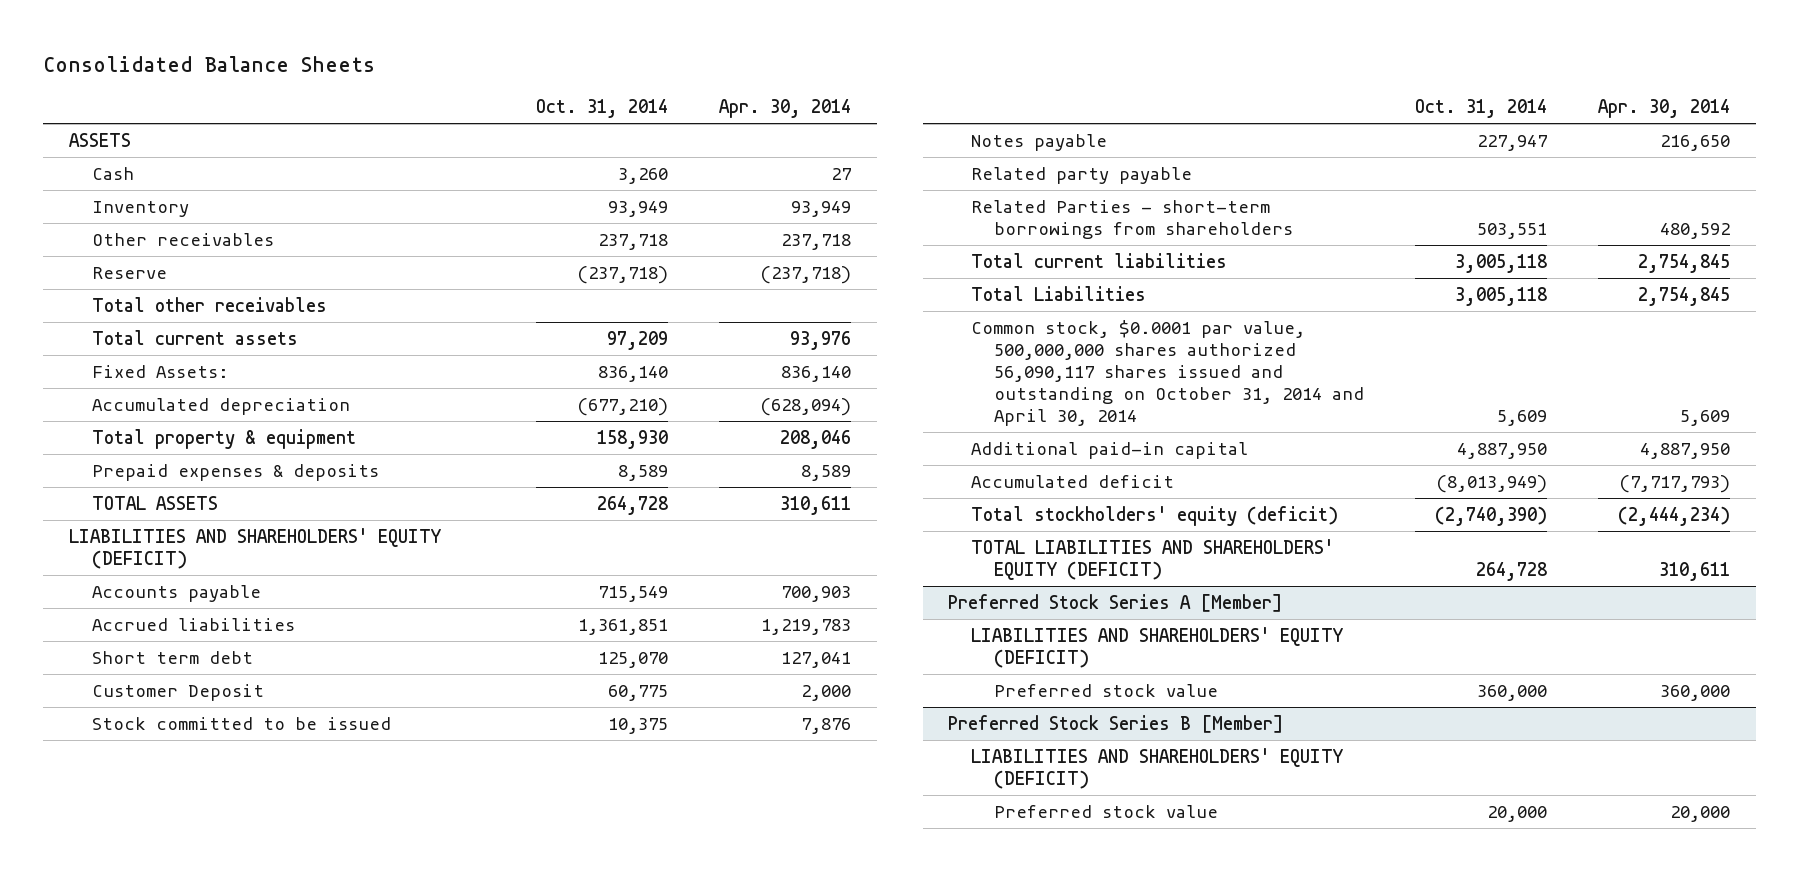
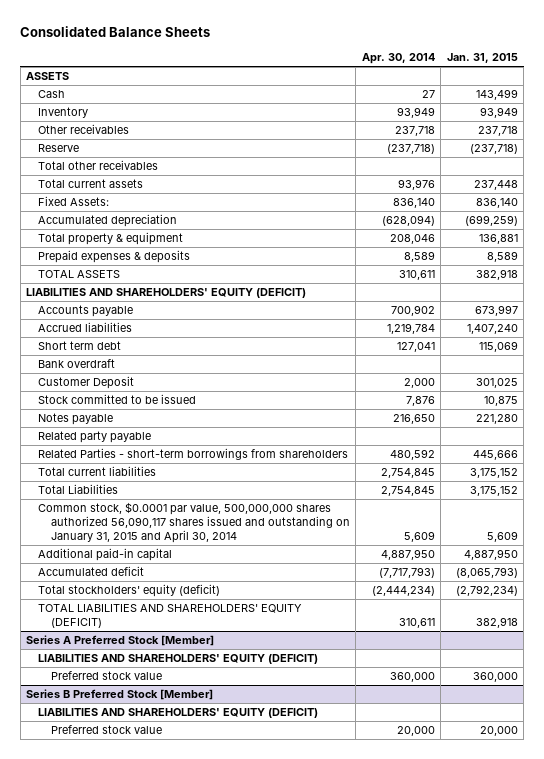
[535,98,668,118] Oct. 31, 2014 -> none
none -> [446,53,518,64] Jan. 31, 2015
[781,585,852,602] 700,903 -> [390,305,435,317] 700,902
[761,618,852,635] 1,219,783 -> [386,323,435,335] 1,219,784
none -> [38,359,116,369] Bank overdraft
[970,319,1364,426] Common stock, $0.0001 par value, 500,000,000 shares authorized 56,090,117 shares issued and outstanding on October 31, 2014 and April 30, 2014 -> [38,502,350,543] Common stock, $0.0001 par value, 500,000,000 shares authorized 56,090,117 shares issued and outstanding on January 31, 2015 and April 30, 2014
[948,593,1283,612] Preferred Stock Series A [Member] -> [26,635,215,647] Series A Preferred Stock [Member]
[948,714,1284,733] Preferred Stock Series B [Member] -> [26,689,214,701] Series B Preferred Stock [Member]

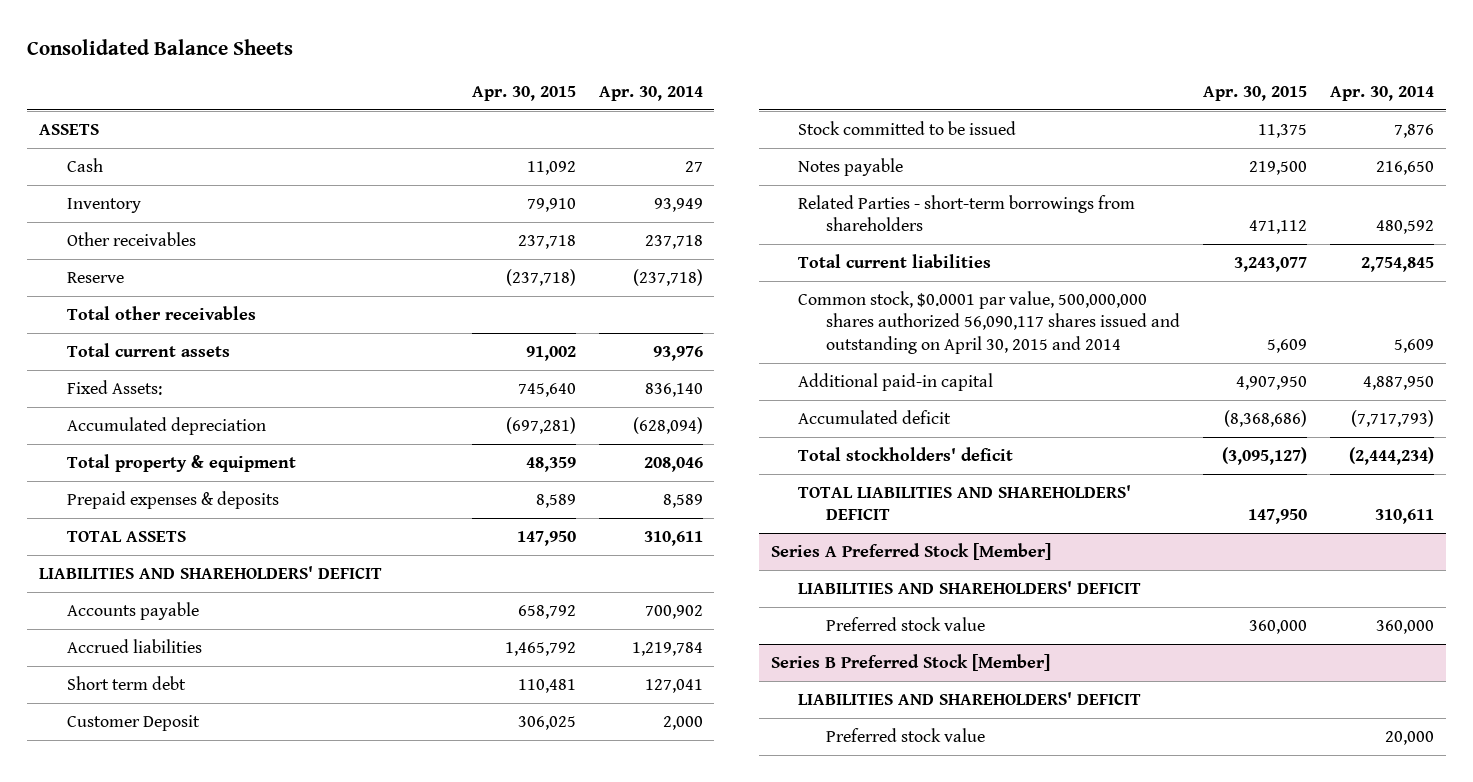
[446,53,518,64] Jan. 31, 2015 -> none
none -> [471,85,576,101] Apr. 30, 2015
[26,288,307,299] LIABILITIES AND SHAREHOLDERS' EQUITY (DEFICIT) -> [38,565,382,579] LIABILITIES AND SHAREHOLDERS' DEFICIT
[38,359,116,369] Bank overdraft -> none
[38,431,152,444] Related party payable -> none
[38,484,119,495] Total Liabilities -> none
[38,502,350,543] Common stock, $0.0001 par value, 500,000,000 shares authorized 56,090,117 shares issued and outstanding on January 31, 2015 and April 30, 2014 -> [798,290,1181,354] Common stock, $0.0001 par value, 500,000,000 shares authorized 56,090,117 shares issued and outstanding on April 30, 2015 and 2014
[38,584,221,598] Total stockholders' equity (deficit) -> [798,446,1014,461] Total stockholders' deficit
[38,604,303,628] TOTAL LIABILITIES AND SHAREHOLDERS' EQUITY (DEFICIT) -> [798,484,1132,521] TOTAL LIABILITIES AND SHAREHOLDERS' DEFICIT
[38,654,319,665] LIABILITIES AND SHAREHOLDERS' EQUITY (DEFICIT) -> [798,580,1142,594] LIABILITIES AND SHAREHOLDERS' DEFICIT
[38,708,319,719] LIABILITIES AND SHAREHOLDERS' EQUITY (DEFICIT) -> [798,691,1142,705] LIABILITIES AND SHAREHOLDERS' DEFICIT

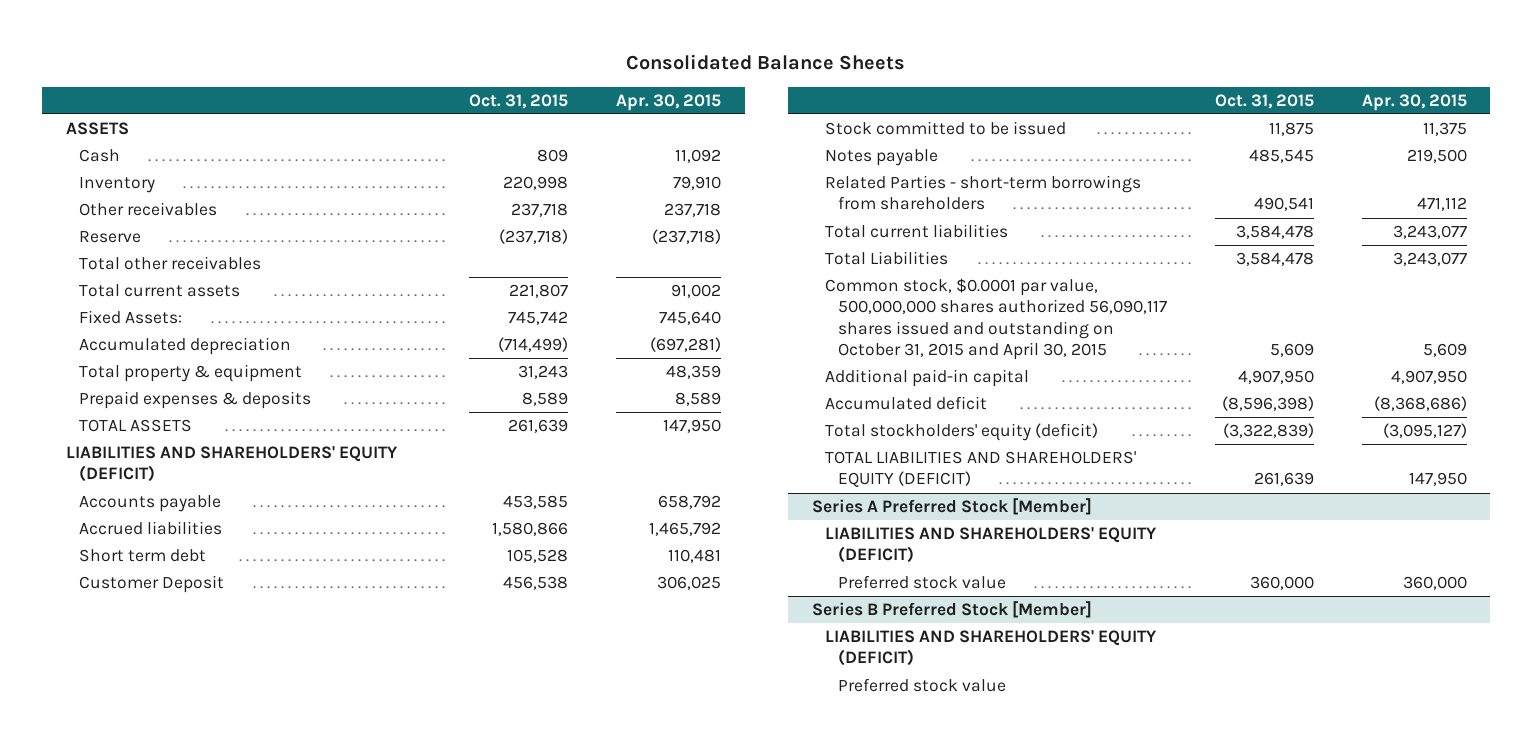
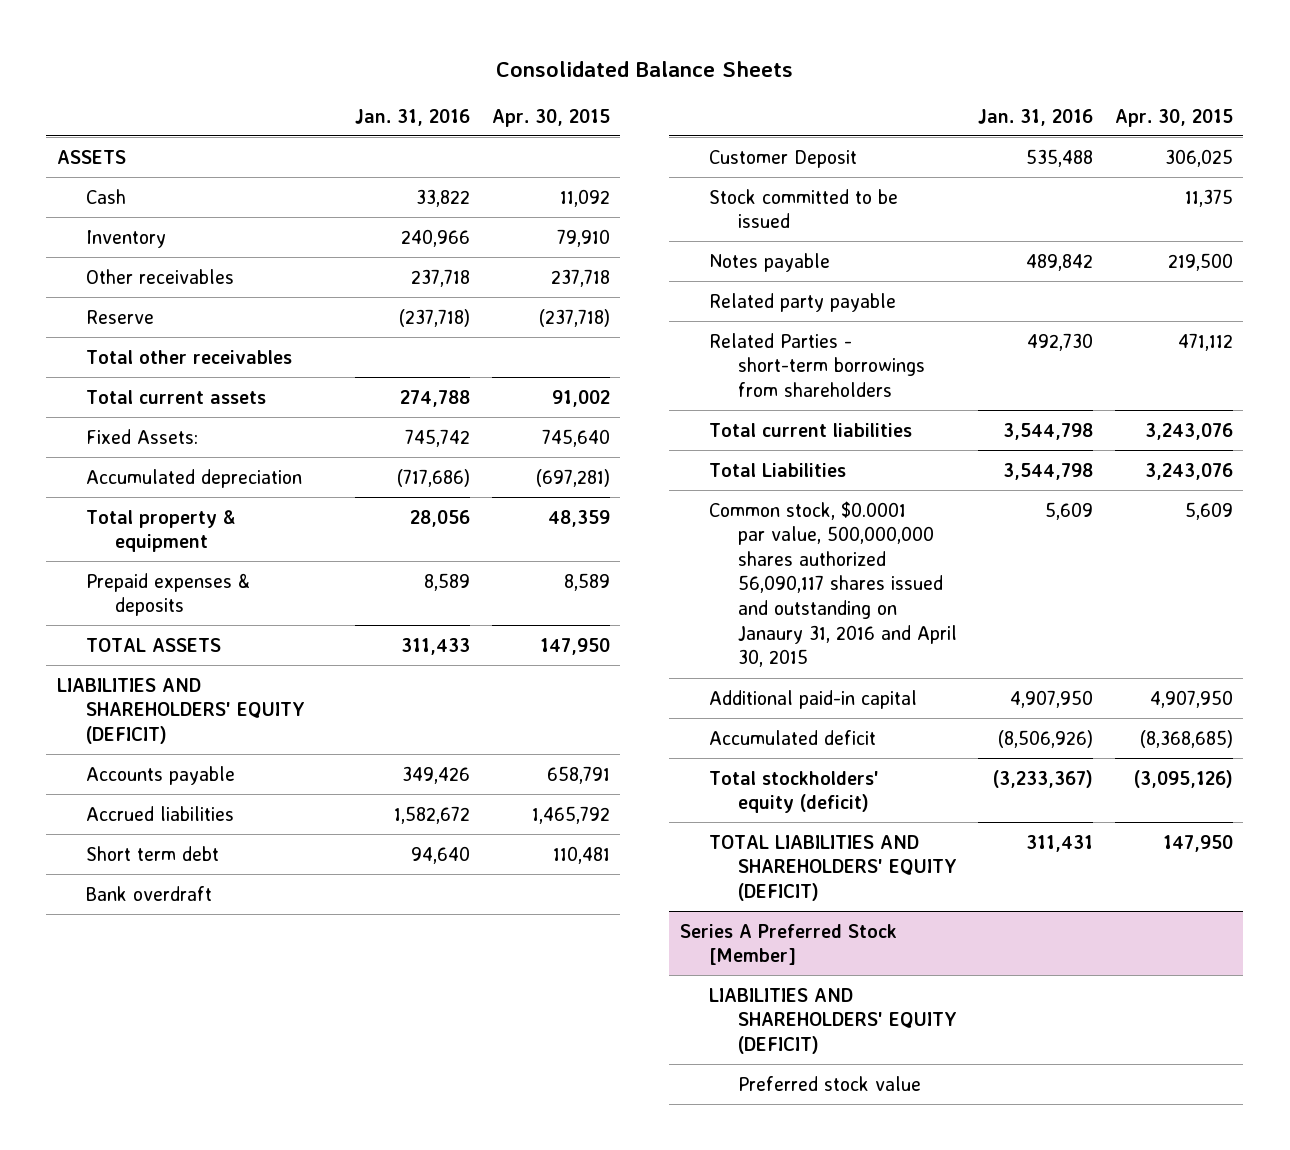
[468,93,568,109] Oct. 31, 2015 -> none
none -> [355,108,471,126] Jan. 31, 2016
[657,495,721,510] 658,792 -> [546,765,610,784] 658,791
none -> [85,885,212,901] Bank overdraft
none -> [708,292,896,312] Related party payable
[1392,225,1467,240] 3,243,077 -> [1144,422,1233,440] 3,243,076
[1392,252,1467,267] 3,243,077 -> [1144,462,1233,480] 3,243,076
[824,278,1167,361] Common stock, $0.0001 par value, 500,000,000 shares authorized 56,090,117 shares issued and outstanding on October 31, 2015 and April 30, 2015 -> [708,500,957,668] Common stock, $0.0001 par value, 500,000,000 shares authorized 56,090,117 shares issued and outstanding on Janaury 31, 2016 and April 30, 2015
[1373,396,1467,412] (8,368,686) -> [1139,729,1233,748] (8,368,685)
[1382,423,1467,439] (3,095,127) -> [1133,769,1233,788] (3,095,126)
[837,575,1006,590] Preferred stock value -> none
[811,601,1092,619] Series B Preferred Stock [Member] -> none
[824,630,1157,667] LIABILITIES AND SHAREHOLDERS' EQUITY (DEFICIT) -> none

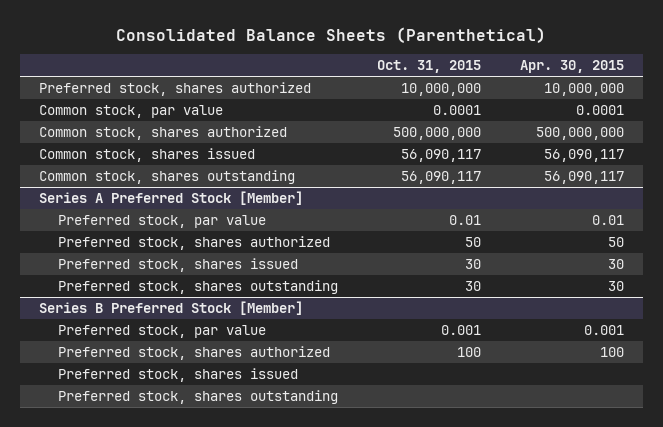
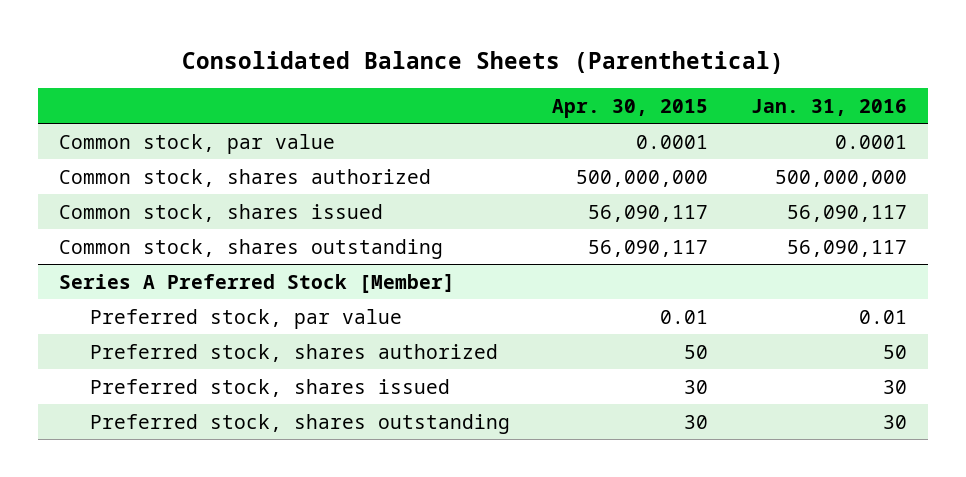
[376,60,481,74] Oct. 31, 2015 -> none
none -> [750,98,907,116] Jan. 31, 2016
[39,81,312,96] Preferred stock, shares authorized -> none
[39,300,304,315] Series B Preferred Stock [Member] -> none
[57,324,266,338] Preferred stock, par value -> none
[57,345,330,360] Preferred stock, shares authorized -> none
[57,367,298,382] Preferred stock, shares issued -> none
[57,389,338,404] Preferred stock, shares outstanding -> none

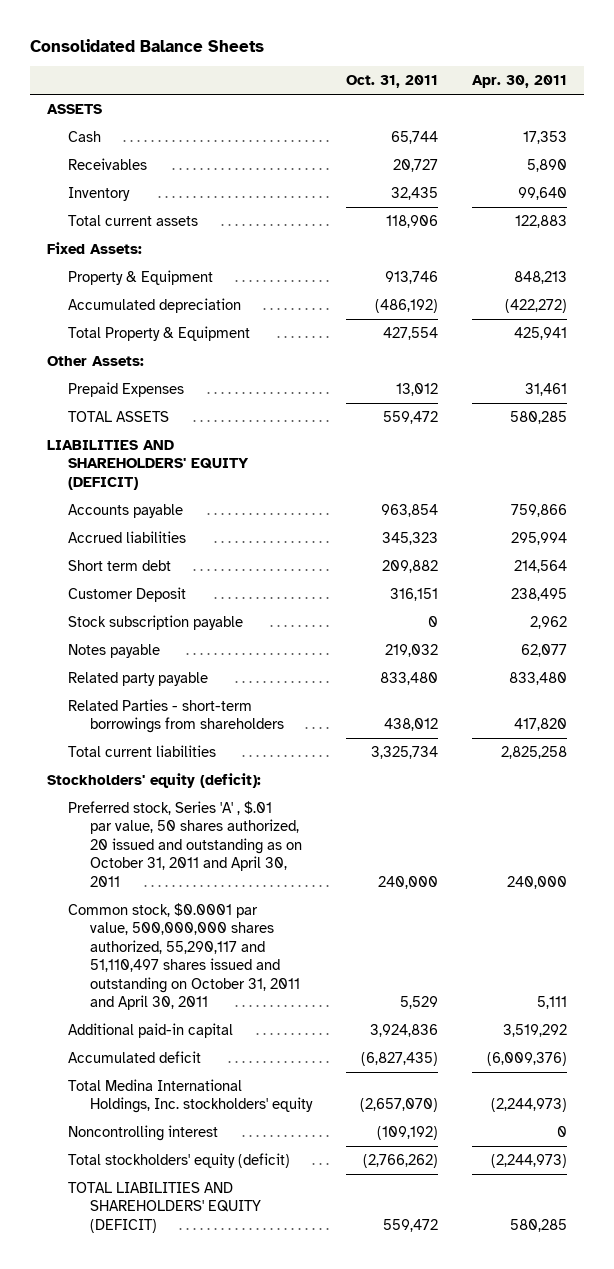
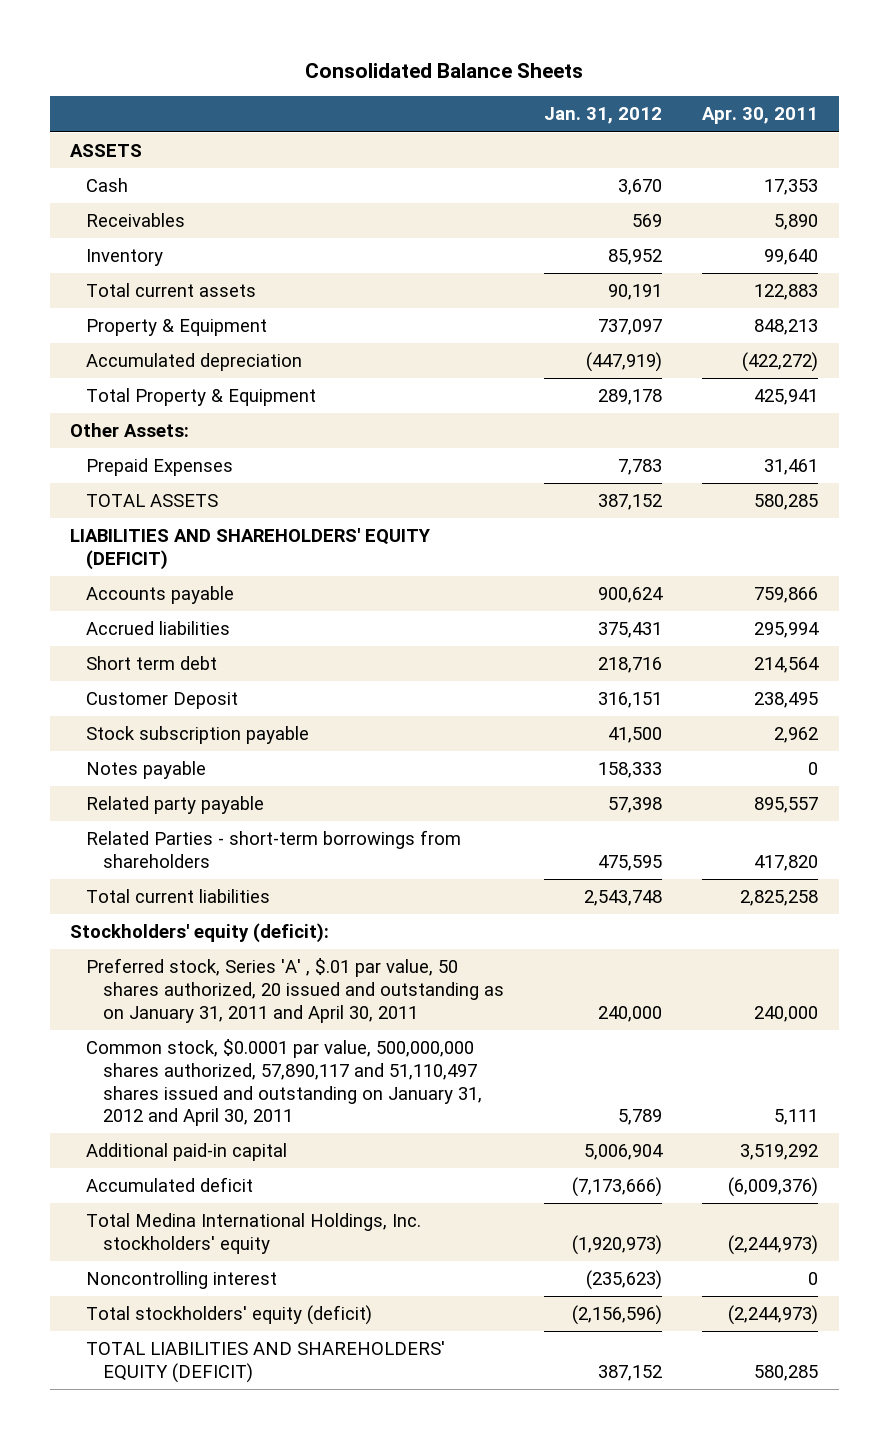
[345,75,438,89] Oct. 31, 2011 -> none
none -> [543,107,662,125] Jan. 31, 2012
[46,241,142,254] Fixed Assets: -> none
[520,643,567,657] 62,077 -> [808,762,819,776] 0
[508,671,567,685] 833,480 -> [754,797,819,814] 895,557
[68,800,302,887] Preferred stock, Series 'A' , $.01 par value, 50 shares authorized, 20 issued and outstanding as on October 31, 2011 and April 30, 2011 -> [86,958,504,1023] Preferred stock, Series 'A' , $.01 par value, 50 shares authorized, 20 issued and outstanding as on January 31, 2011 and April 30, 2011
[68,902,300,1011] Common stock, $0.0001 par value, 500,000,000 shares authorized, 55,290,117 and 51,110,497 shares issued and outstanding on October 31, 2011 and April 30, 2011 -> [86,1039,482,1127] Common stock, $0.0001 par value, 500,000,000 shares authorized, 57,890,117 and 51,110,497 shares issued and outstanding on January 31, 2012 and April 30, 2011

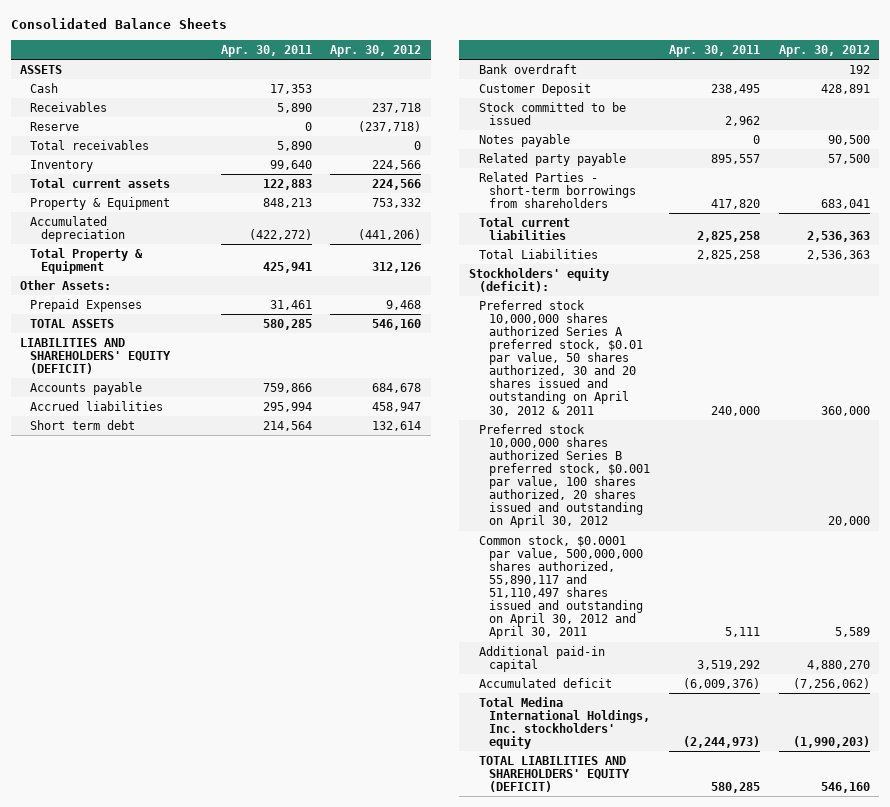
[543,107,662,125] Jan. 31, 2012 -> none
none -> [330,44,422,57] Apr. 30, 2012
none -> [30,121,80,131] Reserve
none -> [30,139,150,150] Total receivables
none -> [478,63,577,74] Bank overdraft
[86,726,310,745] Stock subscription payable -> [478,101,626,125] Stock committed to be issued
none -> [478,248,598,259] Total Liabilities
[86,958,504,1023] Preferred stock, Series 'A' , $.01 par value, 50 shares authorized, 20 issued and outstanding as on January 31, 2011 and April 30, 2011 -> [478,299,644,416] Preferred stock 10,000,000 shares authorized Series A preferred stock, $0.01 par value, 50 shares authorized, 30 and 20 shares issued and outstanding on April 30, 2012 & 2011
none -> [478,423,651,529] Preferred stock 10,000,000 shares authorized Series B preferred stock, $0.001 par value, 100 shares authorized, 20 shares issued and outstanding on April 30, 2012
[86,1039,482,1127] Common stock, $0.0001 par value, 500,000,000 shares authorized, 57,890,117 and 51,110,497 shares issued and outstanding on January 31, 2012 and April 30, 2011 -> [478,534,644,640] Common stock, $0.0001 par value, 500,000,000 shares authorized, 55,890,117 and 51,110,497 shares issued and outstanding on April 30, 2012 and April 30, 2011
[86,1271,278,1290] Noncontrolling interest -> none
[86,1305,373,1326] Total stockholders' equity (deficit) -> none

